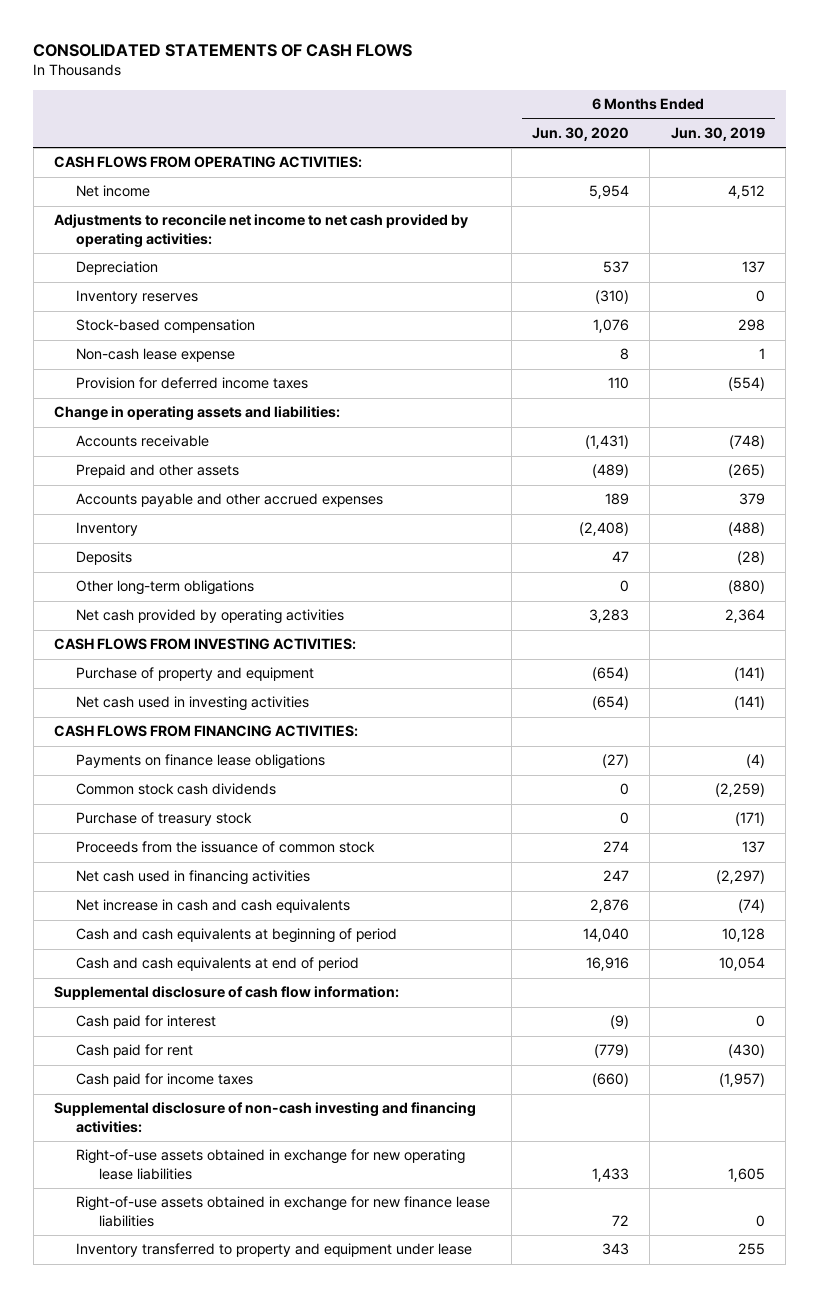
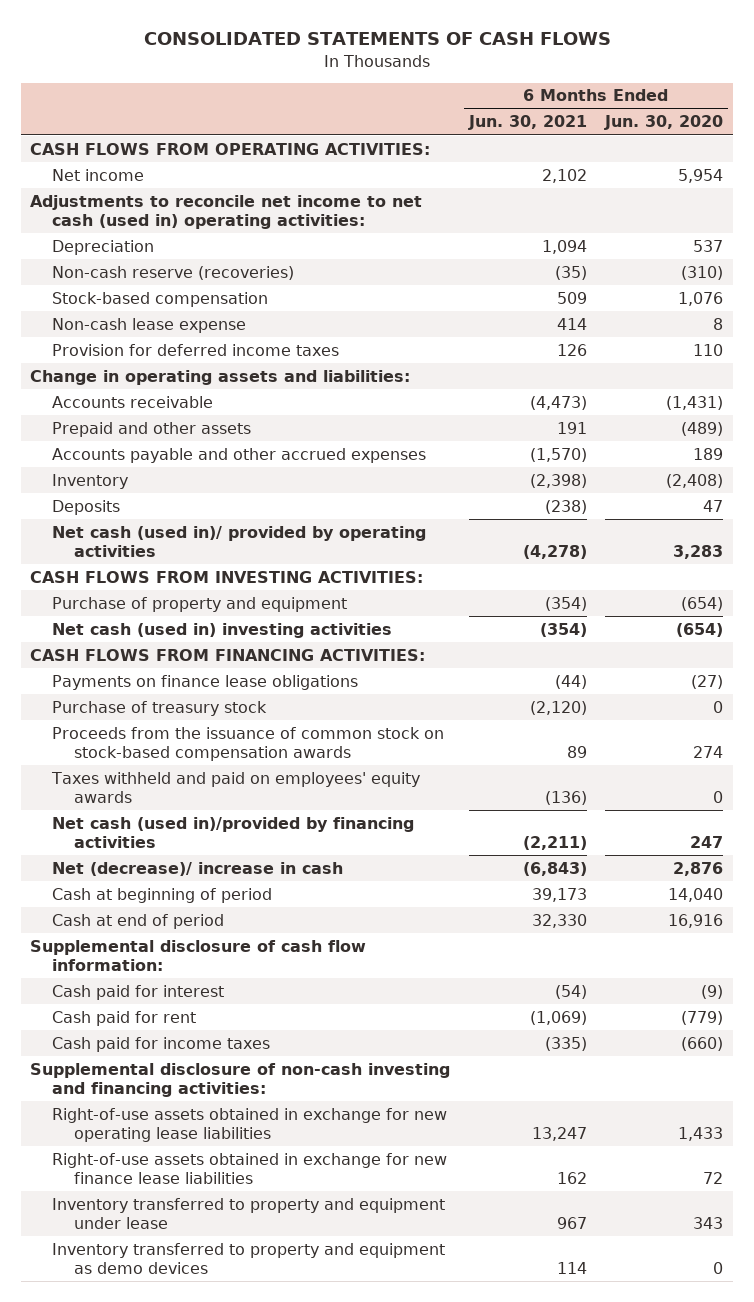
[670,126,765,141] Jun. 30, 2019 -> none
none -> [467,115,587,131] Jun. 30, 2021
[54,214,469,248] Adjustments to reconcile net income to net cash provided by operating activities: -> [30,194,423,230] Adjustments to reconcile net income to net cash (used in) operating activities:
[76,290,199,305] Inventory reserves -> none
none -> [52,265,295,280] Non-cash reserve (recoveries)
[76,580,255,596] Other long-term obligations -> none
[76,609,345,625] Net cash provided by operating activities -> [52,525,427,558] Net cash (used in)/ provided by operating activities
[76,696,310,712] Net cash used in investing activities -> [52,622,393,638] Net cash (used in) investing activities
[76,783,277,796] Common stock cash dividends -> none
[76,841,376,854] Proceeds from the issuance of common stock -> [52,726,445,762] Proceeds from the issuance of common stock on stock-based compensation awards
none -> [51,771,421,804] Taxes withheld and paid on employees' equity awards
[76,870,311,886] Net cash used in financing activities -> [52,816,415,849] Net cash (used in)/provided by financing activities
[76,899,351,914] Net increase in cash and cash equivalents -> [52,861,344,876] Net (decrease)/ increase in cash
[76,928,398,944] Cash and cash equivalents at beginning of period -> [52,887,273,903] Cash at beginning of period
[76,957,360,972] Cash and cash equivalents at end of period -> [52,913,225,929] Cash at end of period
none -> [52,1242,446,1275] Inventory transferred to property and equipment as demo devices

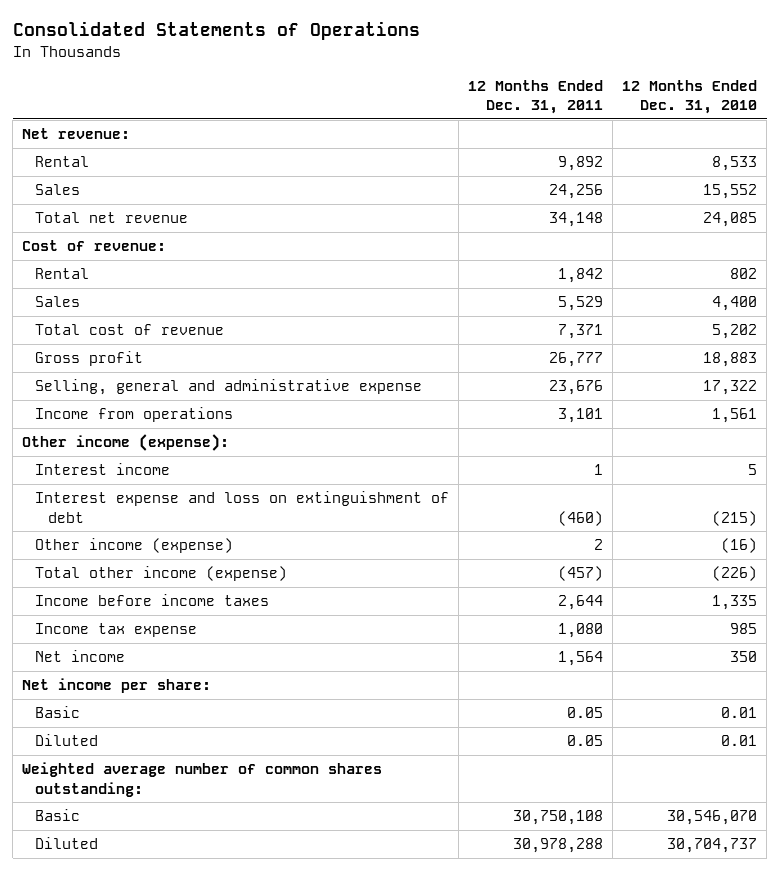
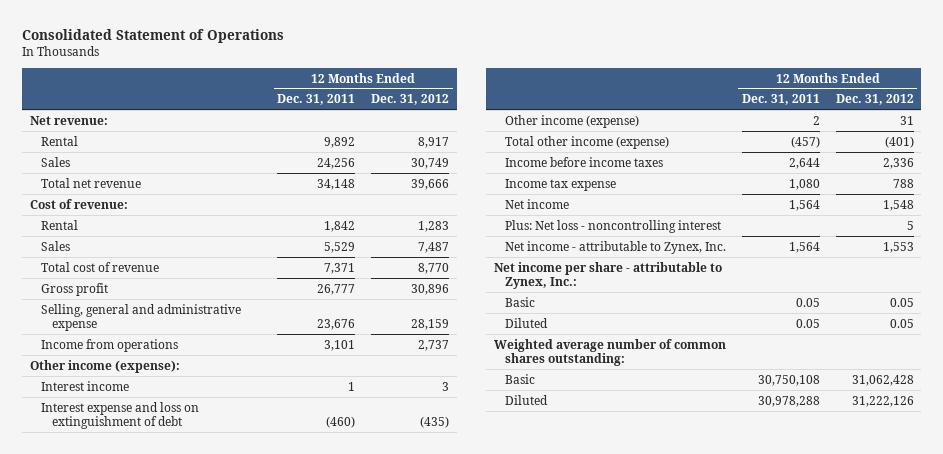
[12,21,420,41] Consolidated Statements of Operations -> [21,29,284,44] Consolidated Statement of Operations
[622,79,758,115] 12 Months Ended Dec. 31, 2010 -> none
none -> [371,94,450,106] Dec. 31, 2012
none -> [505,219,722,233] Plus: Net loss - noncontrolling interest
none -> [505,240,727,254] Net income - attributable to Zynex, Inc.
[22,678,212,694] Net income per share: -> [494,261,723,290] Net income per share - attributable to Zynex, Inc.:

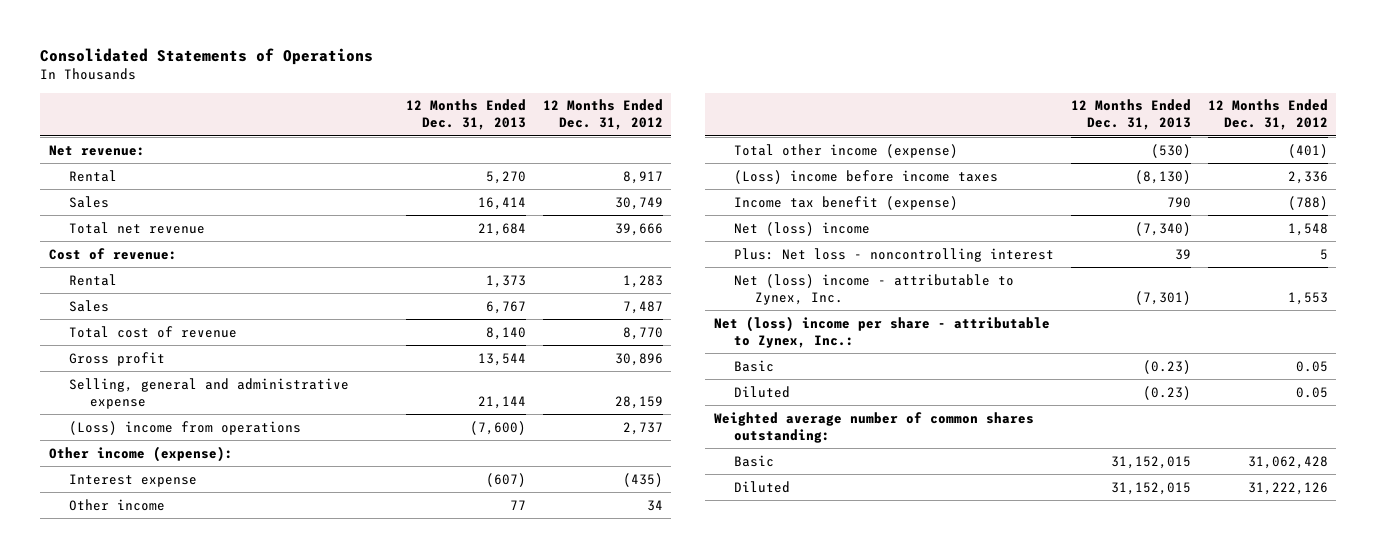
[21,29,284,44] Consolidated Statement of Operations -> [40,48,374,66] Consolidated Statements of Operations
[277,94,356,106] Dec. 31, 2011 -> none
none -> [406,99,527,131] 12 Months Ended Dec. 31, 2013
[40,338,178,352] Income from operations -> [69,420,302,435] (Loss) income from operations
[40,380,129,391] Interest income -> none
[40,401,199,430] Interest expense and loss on extinguishment of debt -> [69,473,198,487] Interest expense
[505,114,640,128] Other income (expense) -> [69,498,166,511] Other income
[899,115,914,125] 31 -> [647,499,664,511] 34
[505,156,664,167] Income before income taxes -> [734,169,999,184] (Loss) income before income taxes
[505,178,617,191] Income tax expense -> [734,195,959,210] Income tax benefit (expense)
[892,178,914,188] 788 -> [1288,195,1329,210] (788)
[505,198,570,209] Net income -> [734,221,871,236] Net (loss) income
[505,240,727,254] Net income - attributable to Zynex, Inc. -> [734,273,1015,305] Net (loss) income - attributable to Zynex, Inc.
[494,261,723,290] Net income per share - attributable to Zynex, Inc.: -> [713,315,1050,348] Net (loss) income per share - attributable to Zynex, Inc.:

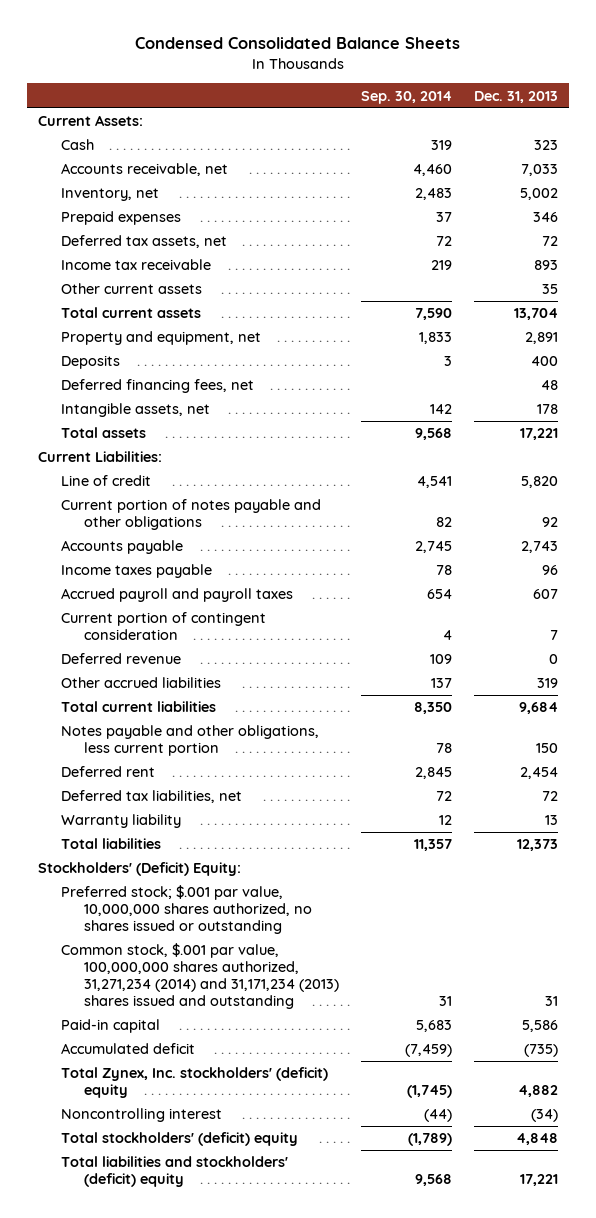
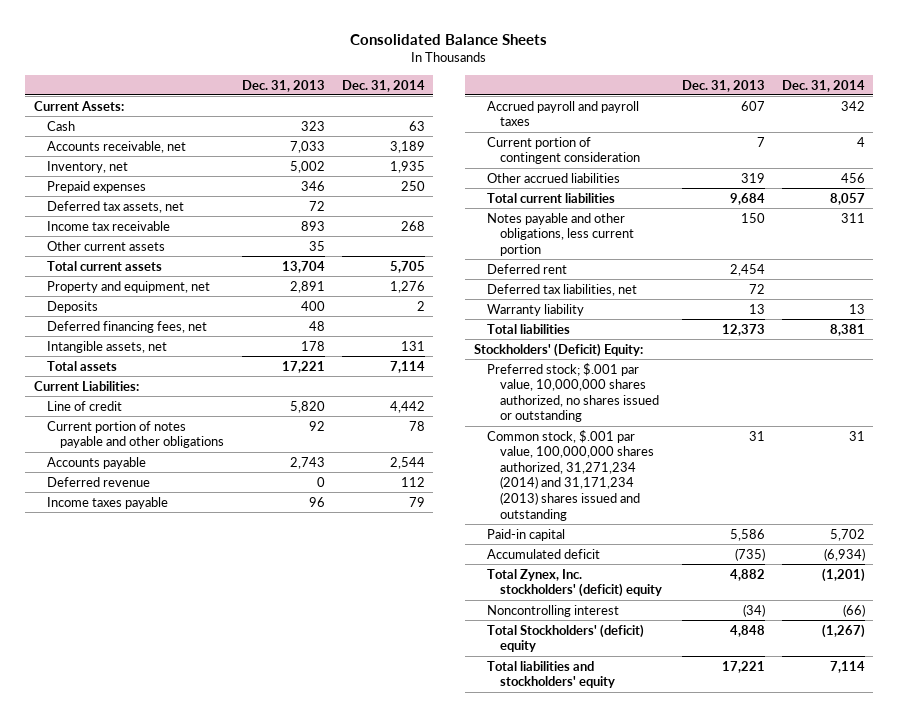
[134,37,460,50] Condensed Consolidated Balance Sheets -> [350,34,548,46] Consolidated Balance Sheets
[361,90,453,104] Sep. 30, 2014 -> none
none -> [341,79,425,92] Dec. 31, 2014
[61,653,182,665] Deferred revenue -> [47,476,151,487] Deferred revenue
[61,1132,299,1147] Total stockholders' (deficit) equity -> [487,623,645,653] Total Stockholders' (deficit) equity
[61,1156,289,1188] Total liabilities and stockholders' (deficit) equity -> [487,660,616,689] Total liabilities and stockholders' equity

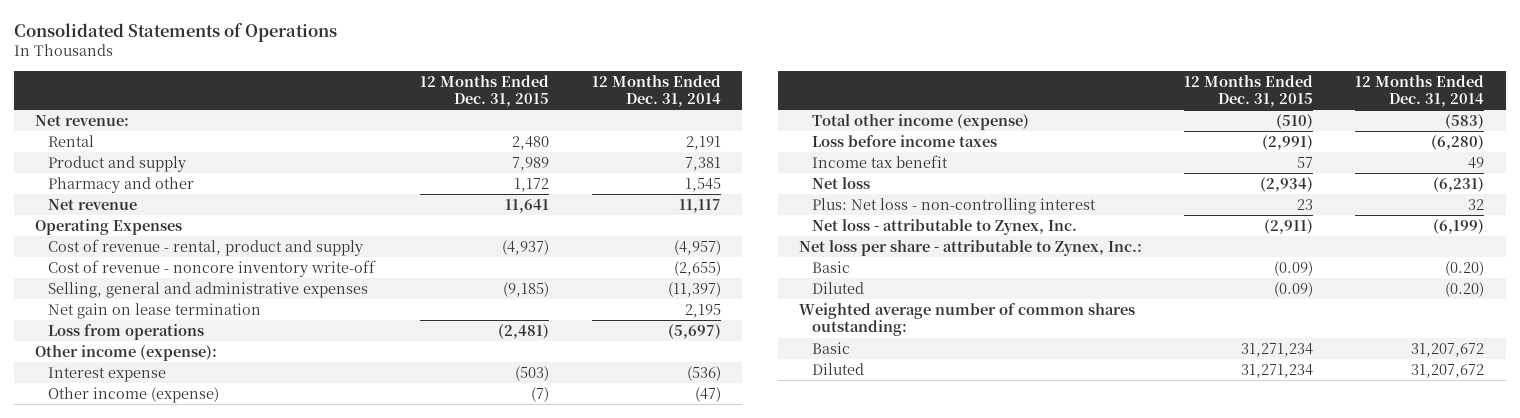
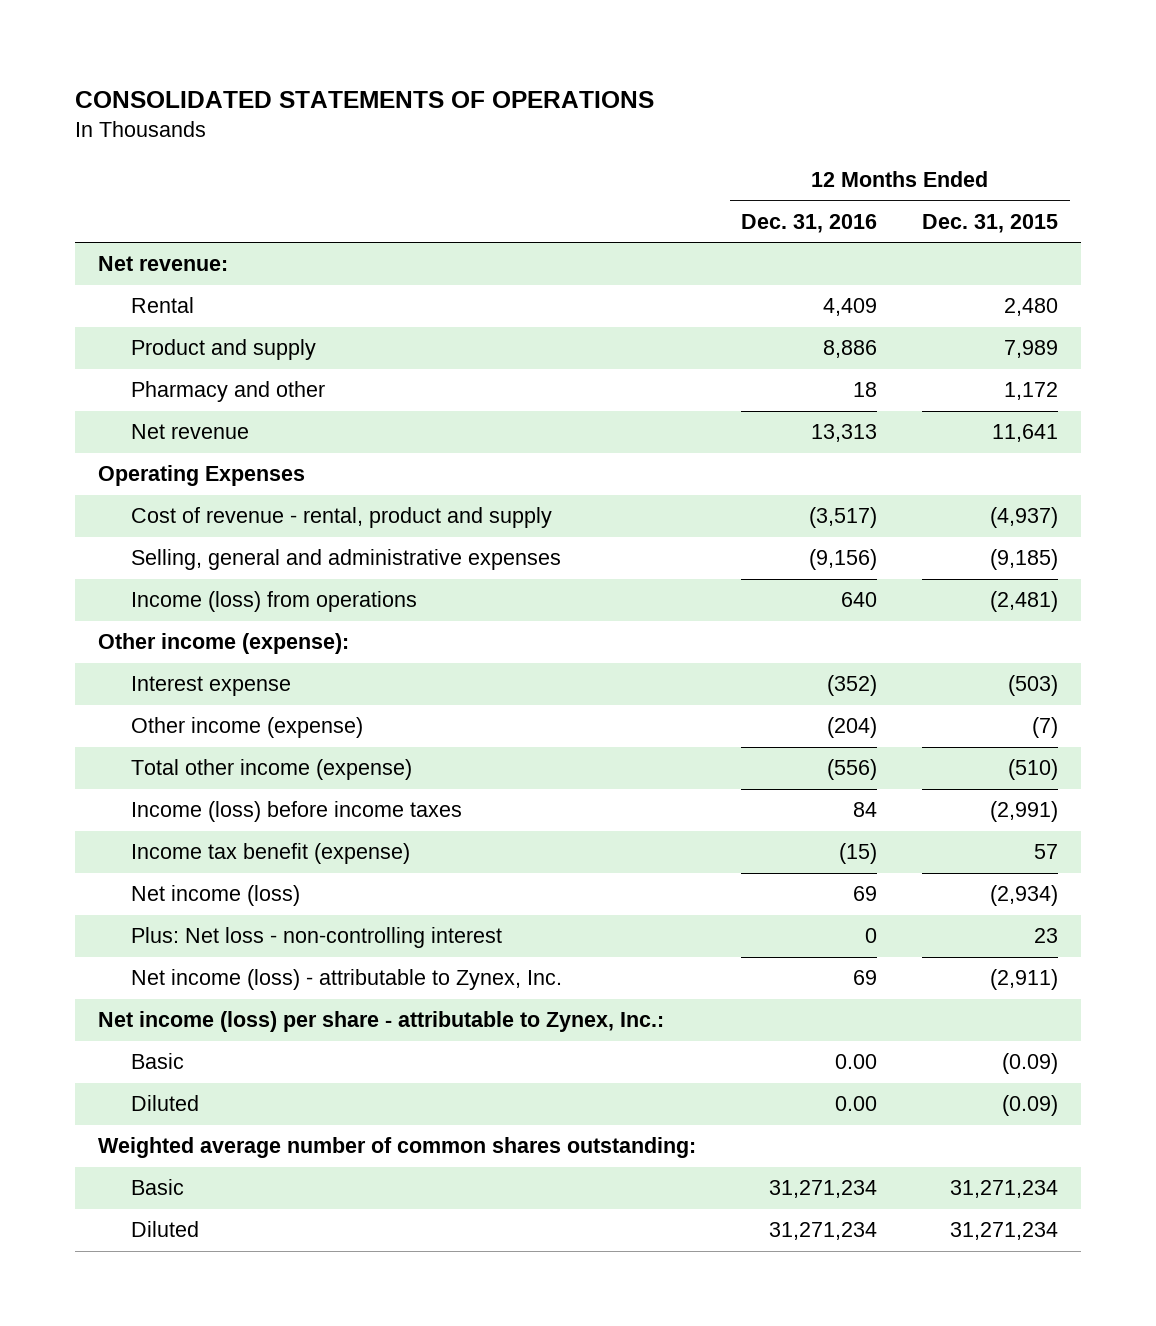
[14,22,338,42] Consolidated Statements of Operations -> [74,91,654,109] CONSOLIDATED STATEMENTS OF OPERATIONS
[591,74,721,108] 12 Months Ended Dec. 31, 2014 -> none
none -> [741,213,878,233] Dec. 31, 2016
[48,259,377,277] Cost of revenue - noncore inventory write-off -> none
[48,302,262,319] Net gain on lease termination -> none
[48,323,205,340] Loss from operations -> [130,591,417,613] Income (loss) from operations
[811,134,997,147] Loss before income taxes -> [130,801,462,823] Income (loss) before income taxes
[811,154,948,168] Income tax benefit -> [130,843,410,865] Income tax benefit (expense)
[811,176,870,189] Net loss -> [130,885,300,907] Net income (loss)
[811,218,1077,235] Net loss - attributable to Zynex, Inc. -> [130,969,562,991] Net income (loss) - attributable to Zynex, Inc.
[799,239,1143,256] Net loss per share - attributable to Zynex, Inc.: -> [97,1011,664,1033] Net income (loss) per share - attributable to Zynex, Inc.:

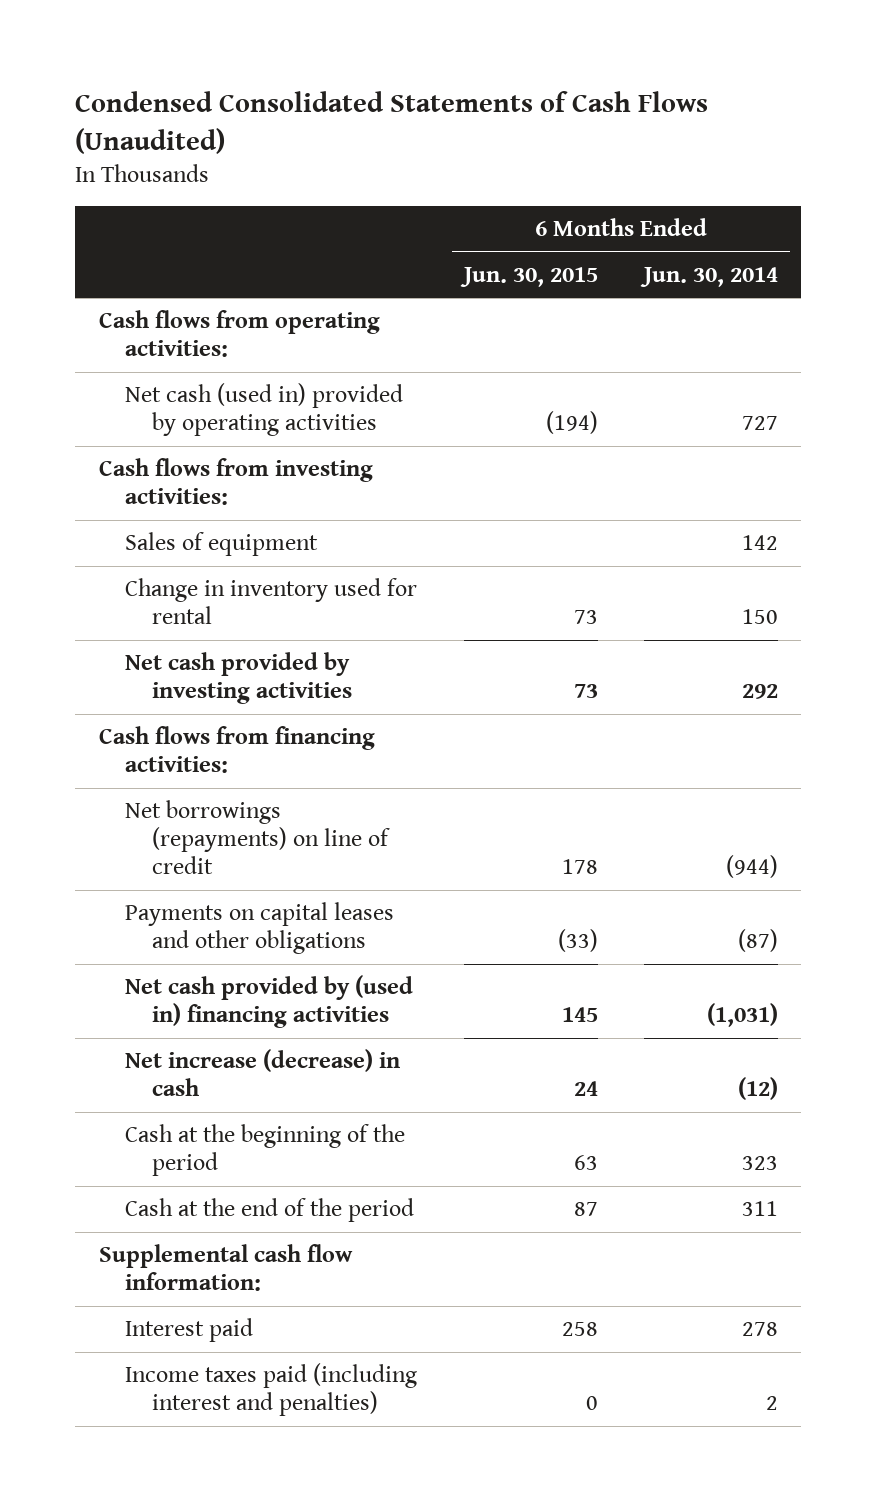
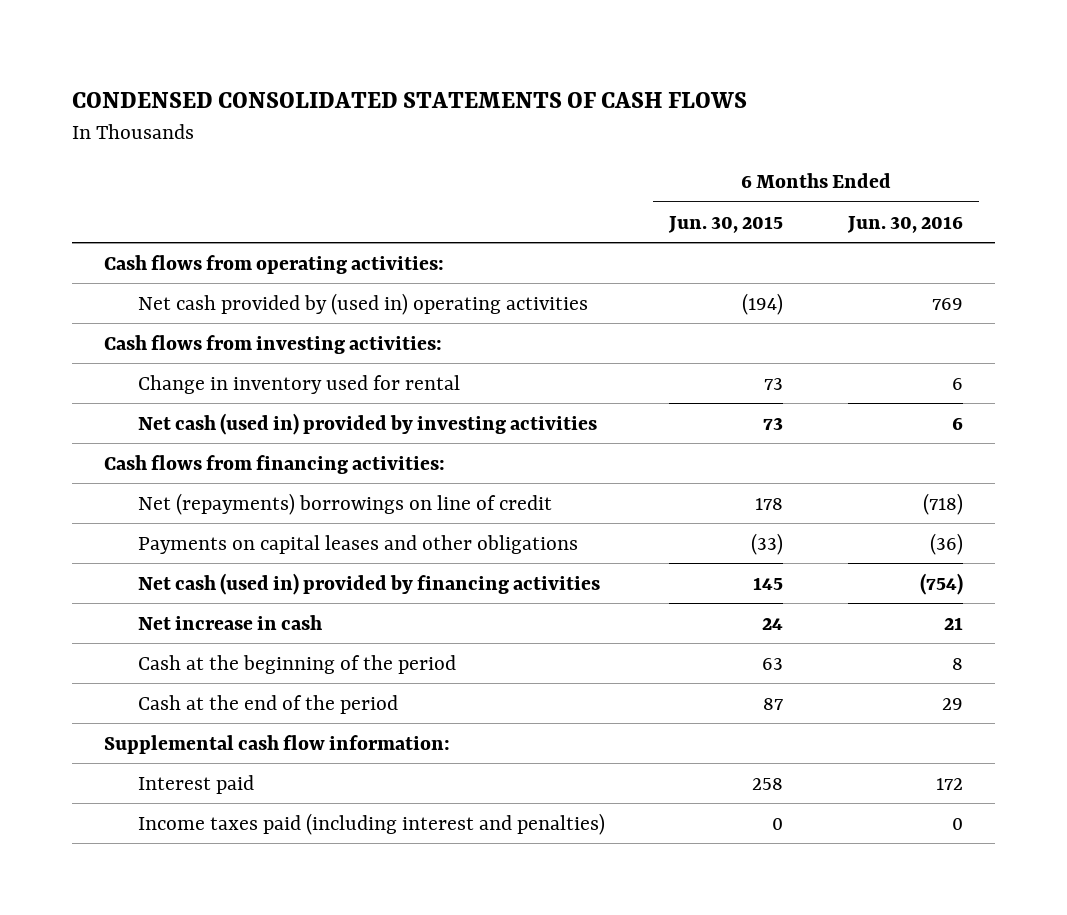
[75,91,709,154] Condensed Consolidated Statements of Cash Flows (Unaudited) -> [72,91,748,108] CONDENSED CONSOLIDATED STATEMENTS OF CASH FLOWS
[640,266,779,287] Jun. 30, 2014 -> none
none -> [846,215,963,233] Jun. 30, 2016
[125,383,404,437] Net cash (used in) provided by operating activities -> [138,292,589,315] Net cash provided by (used in) operating activities
[125,532,319,557] Sales of equipment -> none
[125,652,352,705] Net cash provided by investing activities -> [138,412,598,435] Net cash (used in) provided by investing activities
[125,800,390,875] Net borrowings (repayments) on line of credit -> [138,492,553,515] Net (repayments) borrowings on line of credit
[125,975,414,1029] Net cash provided by (used in) financing activities -> [138,572,601,595] Net cash (used in) provided by financing activities
[125,1049,401,1097] Net increase (decrease) in cash -> [138,614,323,630] Net increase in cash

